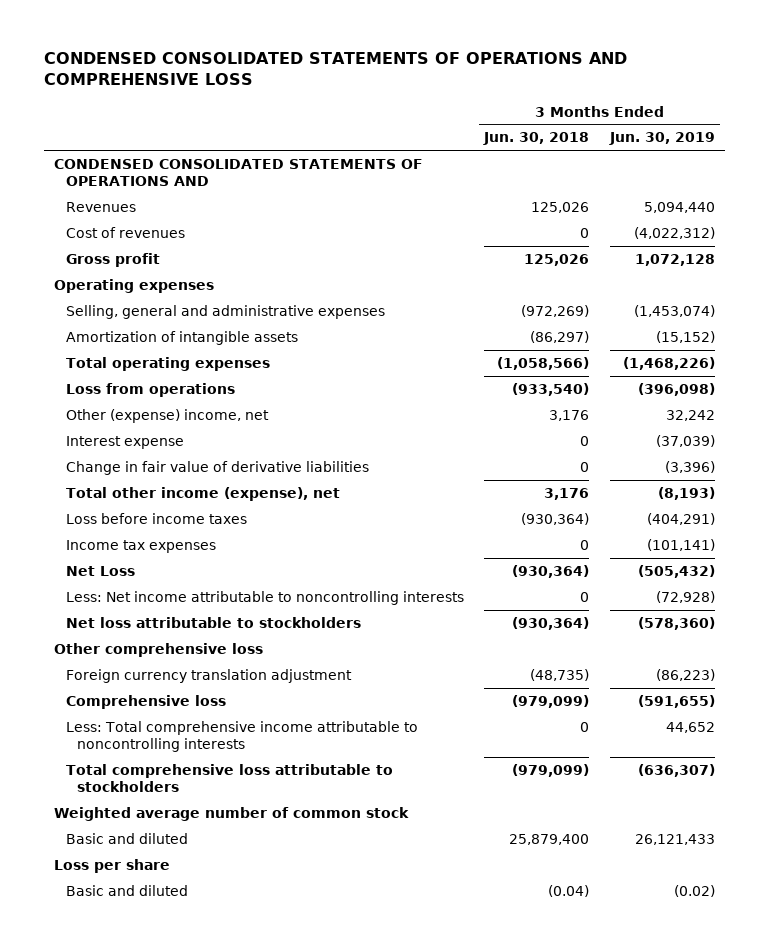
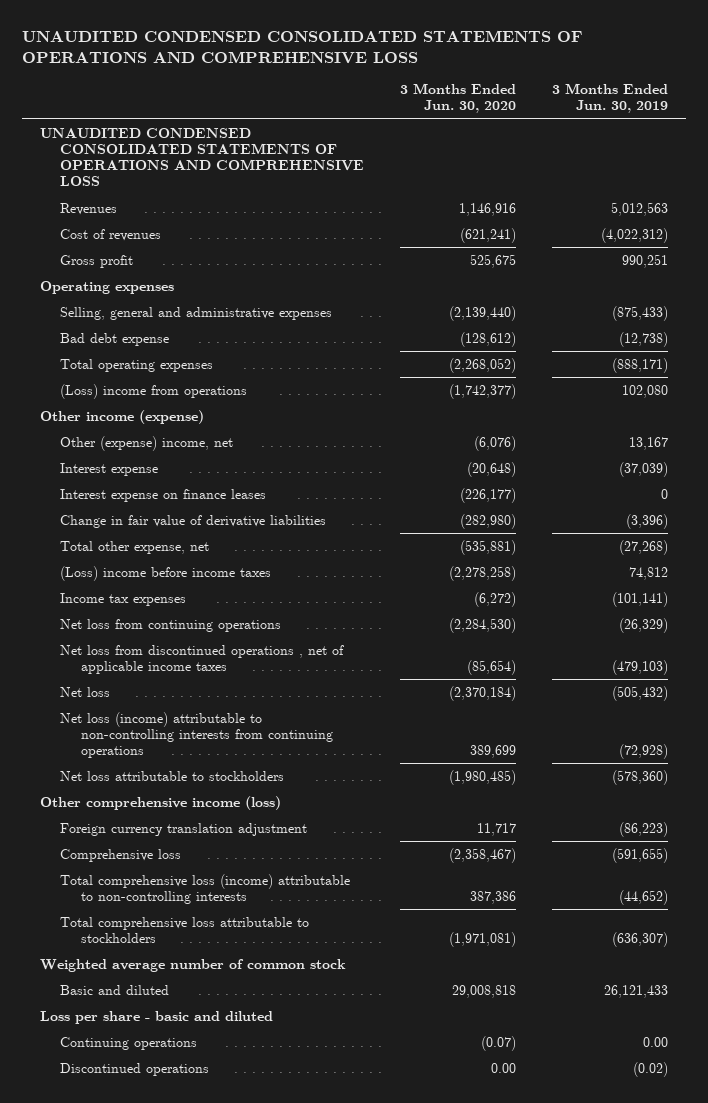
[43,52,627,86] CONDENSED CONSOLIDATED STATEMENTS OF OPERATIONS AND COMPREHENSIVE LOSS -> [21,30,583,65] UNAUDITED CONDENSED CONSOLIDATED STATEMENTS OF OPERATIONS AND COMPREHENSIVE LOSS
[483,132,590,146] Jun. 30, 2018 -> none
none -> [399,83,516,114] 3 Months Ended Jun. 30, 2020
[53,158,423,187] CONDENSED CONSOLIDATED STATEMENTS OF OPERATIONS AND -> [39,127,365,186] UNAUDITED CONDENSED CONSOLIDATED STATEMENTS OF OPERATIONS AND COMPREHENSIVE LOSS
[644,201,716,213] 5,094,440 -> [610,201,668,216] 5,012,563
[635,253,716,266] 1,072,128 -> [621,253,668,268] 990,251
[65,330,298,345] Amortization of intangible assets -> none
[634,304,716,317] (1,453,074) -> [611,305,668,321] (875,433)
none -> [60,332,170,346] Bad debt expense
[623,356,716,370] (1,468,226) -> [611,357,668,373] (888,171)
[65,382,235,397] Loss from operations -> [60,383,248,399] (Loss) income from operations
[638,382,716,396] (396,098) -> [621,384,668,398] 102,080
none -> [39,409,204,424] Other income (expense)
[666,409,716,421] 32,242 -> [628,436,668,450] 13,167
none -> [60,488,267,502] Interest expense on finance leases
[65,486,340,501] Total other income (expense), net -> [60,540,210,554] Total other expense, net
[658,486,716,500] (8,193) -> [618,539,668,555] (27,268)
[65,512,247,524] Loss before income taxes -> [60,565,272,581] (Loss) income before income taxes
[647,512,716,525] (404,291) -> [628,566,668,580] 74,812
none -> [60,618,282,632] Net loss from continuing operations
none -> [60,644,345,674] Net loss from discontinued operations , net of applicable income taxes
[65,565,135,576] Net Loss -> [60,686,111,697] Net loss
[65,590,464,605] Less: Net income attributable to noncontrolling interests -> [60,711,333,758] Net loss (income) attributable to non-controlling interests from continuing operations
[53,642,263,657] Other comprehensive loss -> [39,795,281,810] Other comprehensive income (loss)
[65,720,418,753] Less: Total comprehensive income attributable to noncontrolling interests -> [60,873,351,904] Total comprehensive loss (income) attributable to non-controlling interests
[666,721,716,733] 44,652 -> [618,889,668,905] (44,652)
[65,884,188,896] Basic and diluted -> none
[53,858,170,873] Loss per share -> [39,1010,273,1024] Loss per share - basic and diluted
none -> [60,1036,198,1050] Continuing operations
none -> [60,1062,210,1076] Discontinued operations

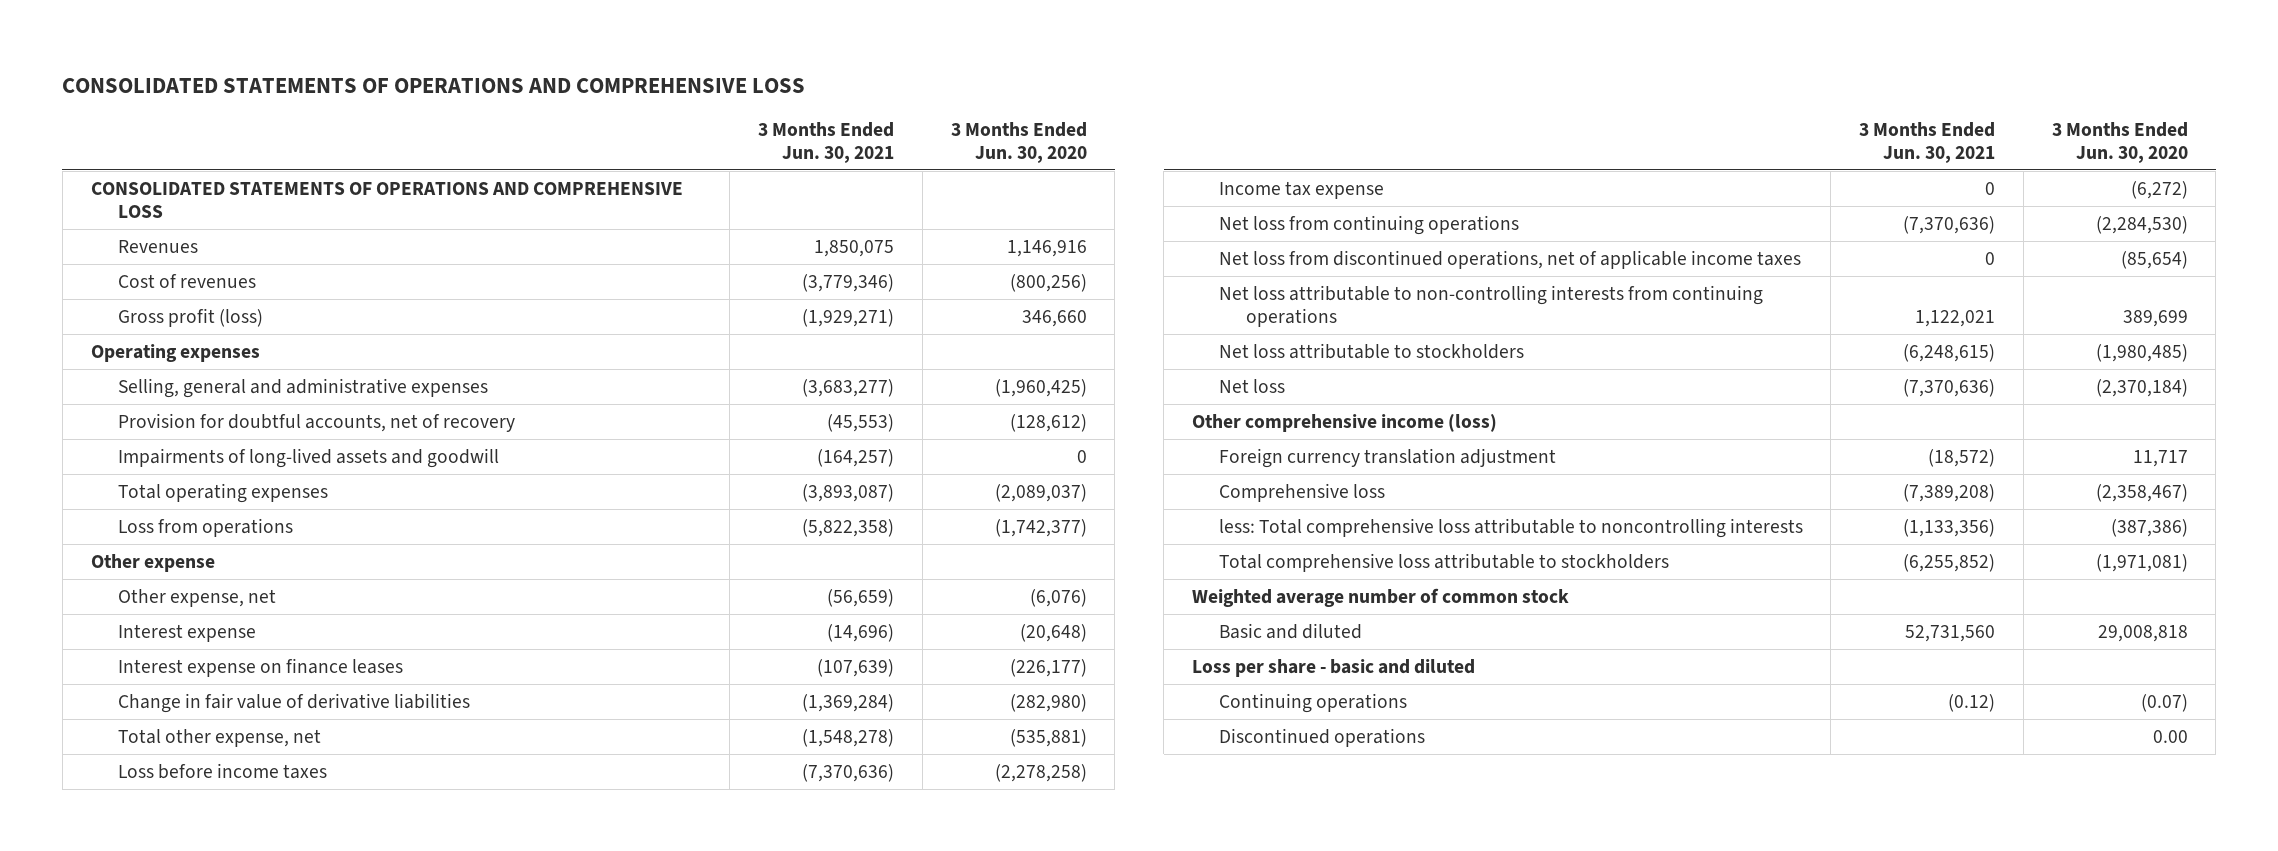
[21,30,583,65] UNAUDITED CONDENSED CONSOLIDATED STATEMENTS OF OPERATIONS AND COMPREHENSIVE LOSS -> [62,77,806,93] CONSOLIDATED STATEMENTS OF OPERATIONS AND COMPREHENSIVE LOSS
[551,83,668,114] 3 Months Ended Jun. 30, 2019 -> none
none -> [758,122,895,163] 3 Months Ended Jun. 30, 2021
[39,127,365,186] UNAUDITED CONDENSED CONSOLIDATED STATEMENTS OF OPERATIONS AND COMPREHENSIVE LOSS -> [90,181,683,218] CONSOLIDATED STATEMENTS OF OPERATIONS AND COMPREHENSIVE LOSS
[459,227,516,243] (621,241) -> [1009,273,1087,292] (800,256)
[60,254,134,268] Gross profit -> [117,307,263,327] Gross profit (loss)
[469,253,516,268] 525,675 -> [1021,309,1087,327] 346,660
[448,305,516,321] (2,139,440) -> [994,378,1087,397] (1,960,425)
[60,332,170,346] Bad debt expense -> [117,412,515,432] Provision for doubtful accounts, net of recovery
none -> [117,447,499,468] Impairments of long-lived assets and goodwill
[448,357,516,373] (2,268,052) -> [994,483,1087,502] (2,089,037)
[60,383,248,399] (Loss) income from operations -> [117,517,293,537] Loss from operations
[39,409,204,424] Other income (expense) -> [90,553,215,572] Other expense
[60,435,234,451] Other (expense) income, net -> [117,588,276,607] Other expense, net
[60,565,272,581] (Loss) income before income taxes -> [117,762,327,779] Loss before income taxes
[60,592,187,606] Income tax expenses -> [1218,180,1384,199] Income tax expense
[60,644,345,674] Net loss from discontinued operations , net of applicable income taxes -> [1218,249,1801,269] Net loss from discontinued operations, net of applicable income taxes
[60,711,333,758] Net loss (income) attributable to non-controlling interests from continuing operations -> [1218,284,1763,327] Net loss attributable to non-controlling interests from continuing operations
[60,686,111,697] Net loss -> [1218,378,1285,393] Net loss
[60,873,351,904] Total comprehensive loss (income) attributable to non-controlling interests -> [1218,517,1803,538] less: Total comprehensive loss attributable to noncontrolling interests
[469,890,516,904] 387,386 -> [2110,518,2188,537] (387,386)

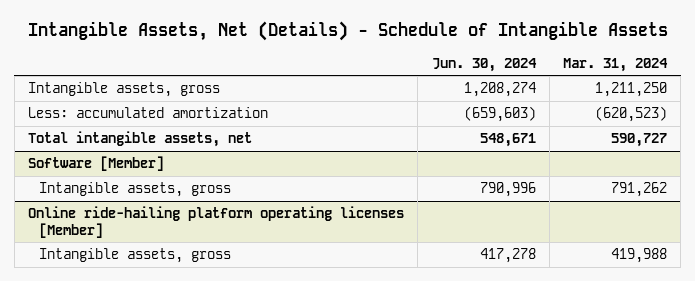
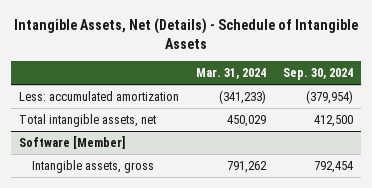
[431,57,537,72] Jun. 30, 2024 -> none
none -> [282,68,353,81] Sep. 30, 2024
[27,82,220,98] Intangible assets, gross -> none
[595,106,668,123] (620,523) -> [219,89,267,104] (341,233)
[611,133,668,148] 590,727 -> [227,114,267,127] 450,029
[27,206,404,238] Online ride-hailing platform operating licenses [Member] -> none
[39,248,232,264] Intangible assets, gross -> none

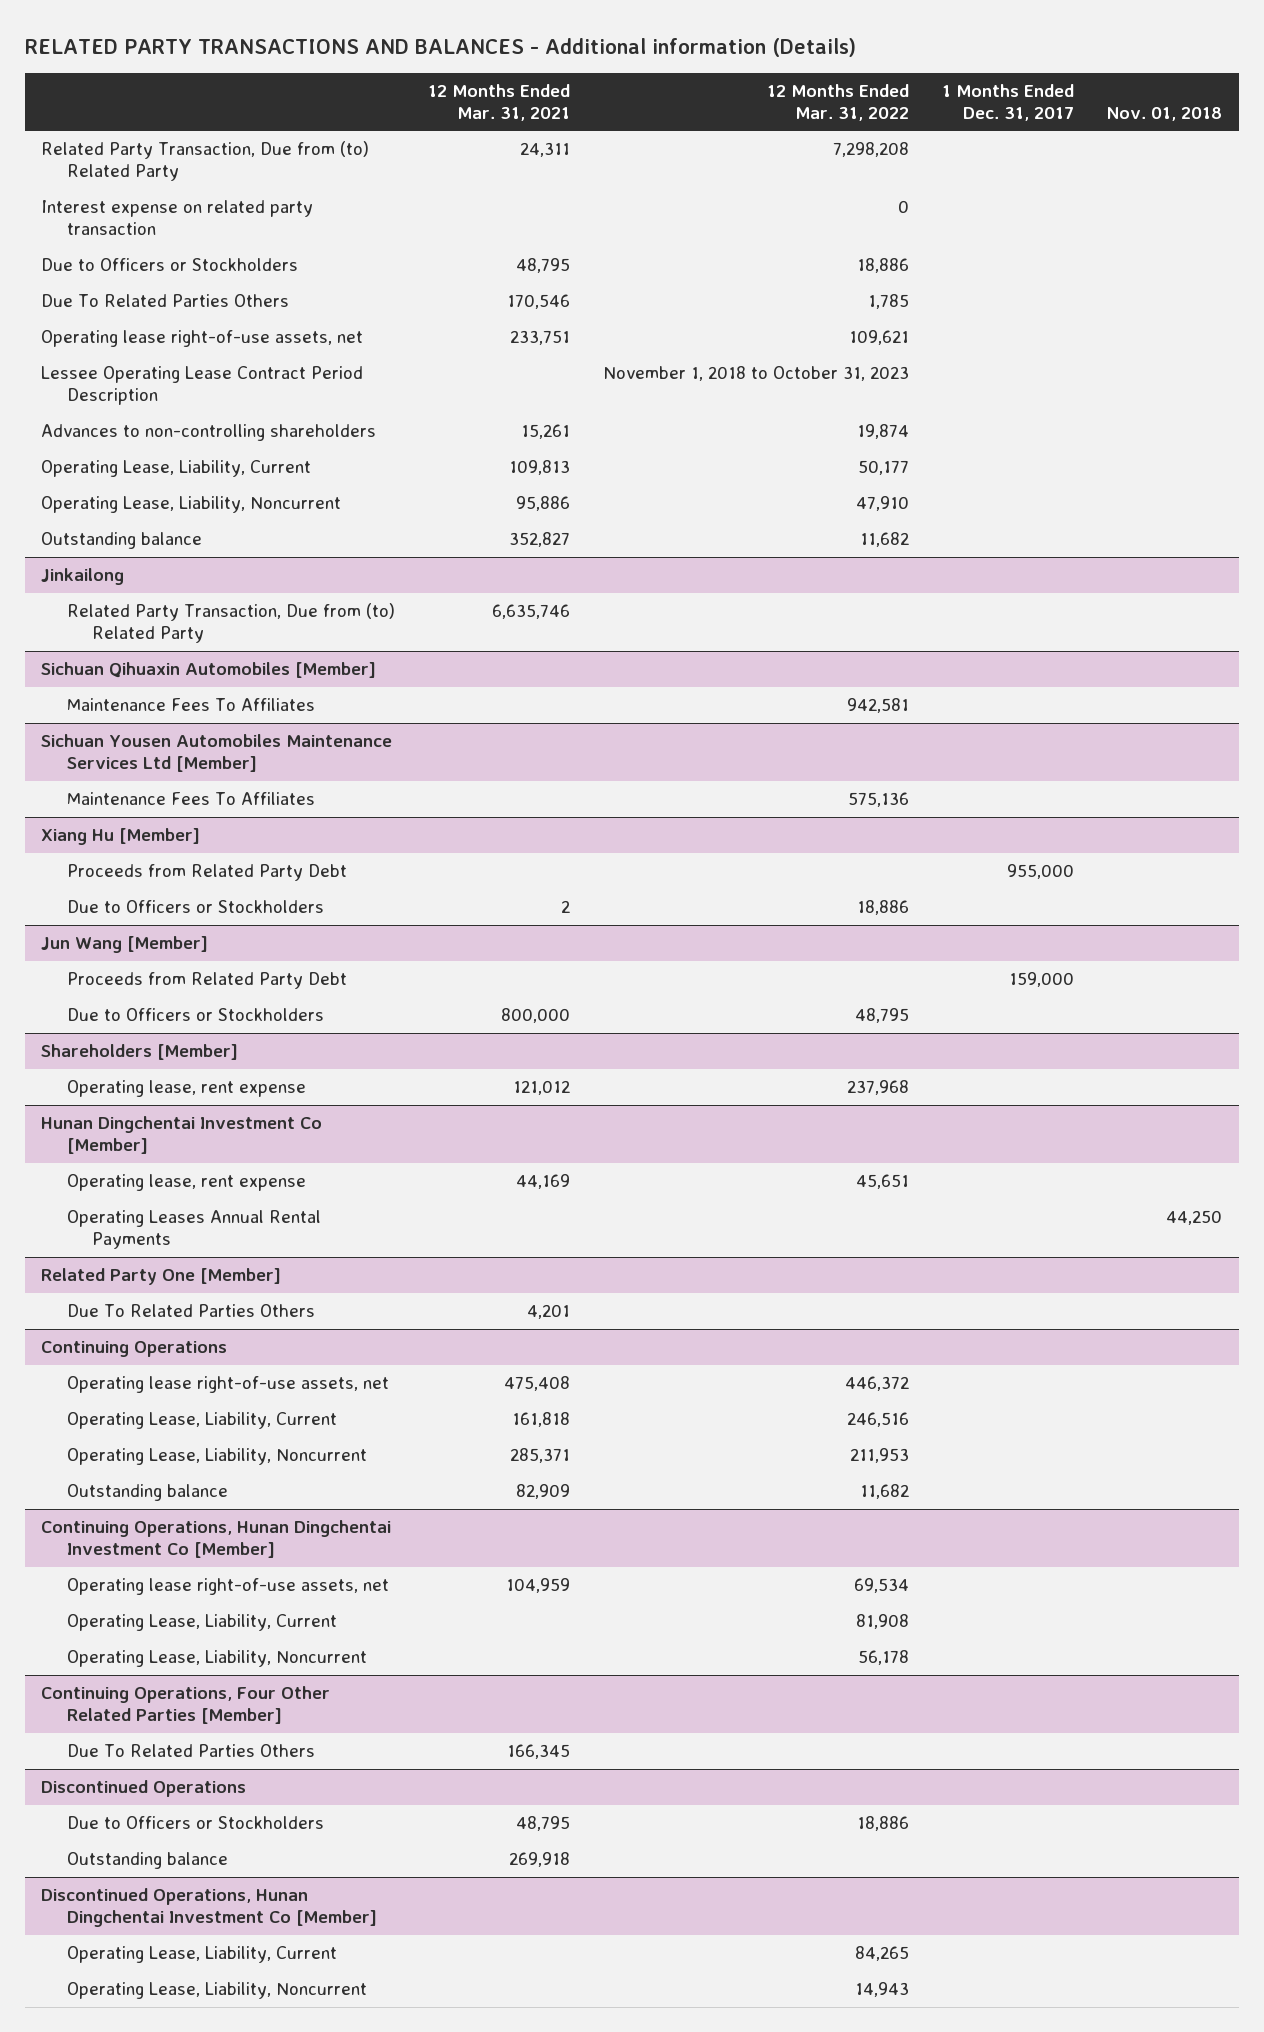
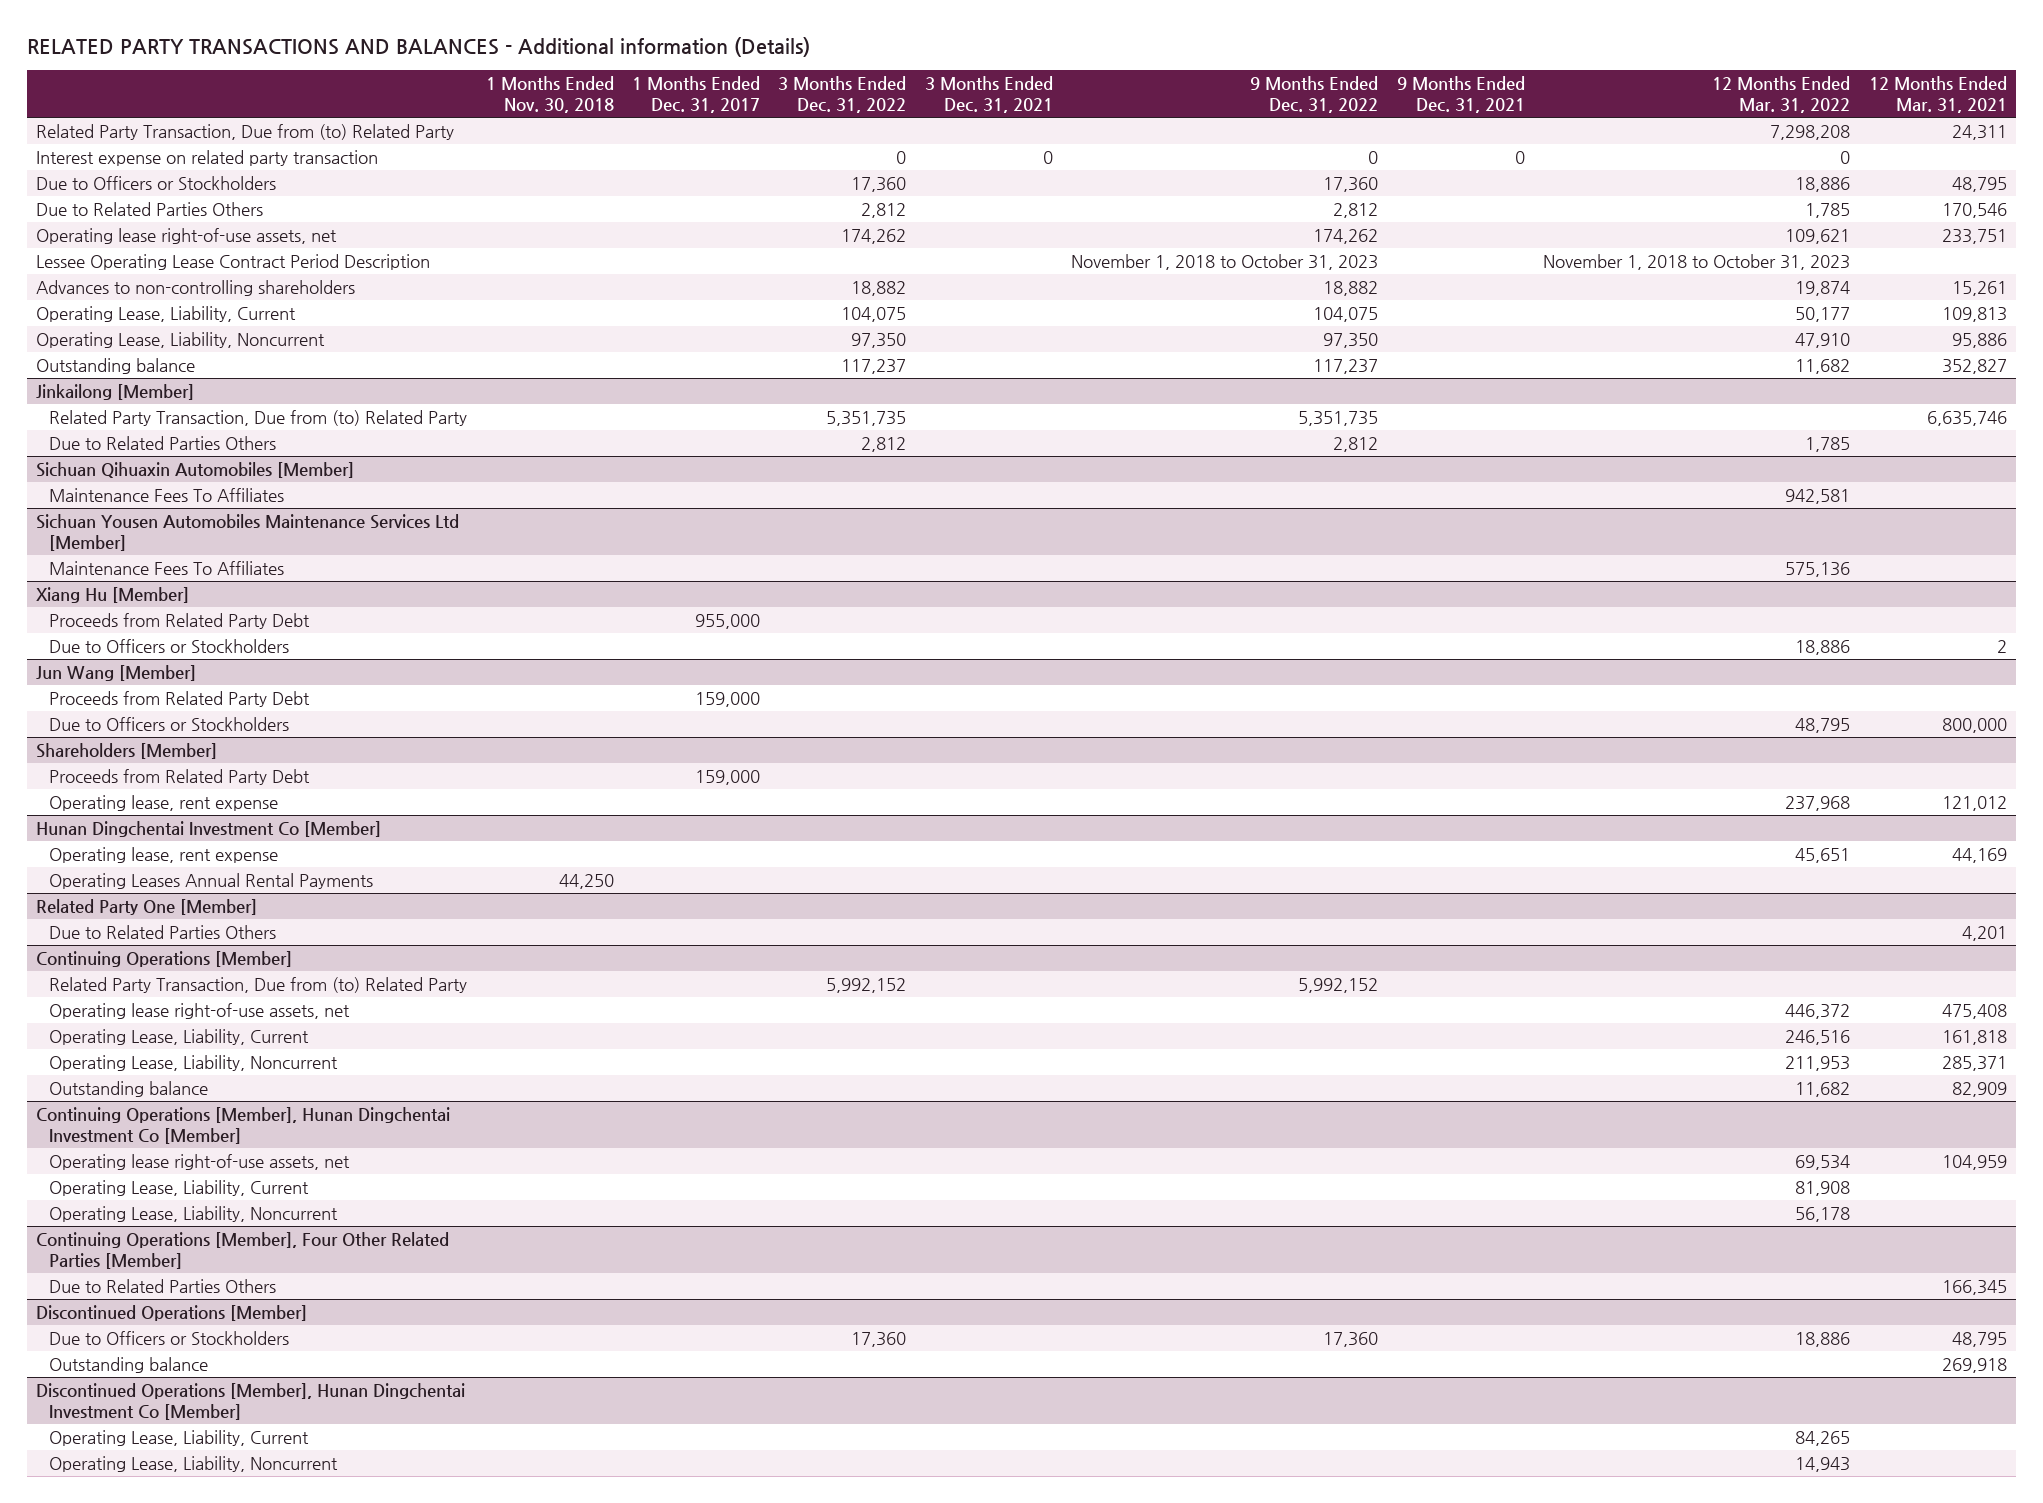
[1106,106,1223,121] Nov. 01, 2018 -> none
none -> [485,76,614,114] 1 Months Ended Nov. 30, 2018
none -> [778,76,907,114] 3 Months Ended Dec. 31, 2022
none -> [924,76,1053,114] 3 Months Ended Dec. 31, 2021
none -> [1250,76,1379,114] 9 Months Ended Dec. 31, 2022
none -> [1396,76,1525,114] 9 Months Ended Dec. 31, 2021
[41,294,290,308] Due To Related Parties Others -> [36,201,264,216] Due to Related Parties Others
[41,568,125,586] Jinkailong -> [36,383,195,400] Jinkailong [Member]
none -> [49,435,277,450] Due to Related Parties Others
none -> [49,768,311,785] Proceeds from Related Party Debt
[66,1304,315,1318] Due To Related Parties Others -> [49,924,277,939] Due to Related Parties Others
[41,1341,228,1358] Continuing Operations -> [36,950,293,967] Continuing Operations [Member]
none -> [49,976,468,993] Related Party Transaction, Due from (to) Related Party
[41,1520,392,1559] Continuing Operations, Hunan Dingchentai Investment Co [Member] -> [36,1106,451,1144] Continuing Operations [Member], Hunan Dingchentai Investment Co [Member]
[41,1686,331,1725] Continuing Operations, Four Other Related Parties [Member] -> [36,1231,450,1269] Continuing Operations [Member], Four Other Related Parties [Member]
[66,1744,315,1758] Due To Related Parties Others -> [49,1278,277,1293] Due to Related Parties Others
[41,1780,247,1798] Discontinued Operations -> [36,1304,308,1321] Discontinued Operations [Member]
[41,1888,377,1928] Discontinued Operations, Hunan Dingchentai Investment Co [Member] -> [36,1382,466,1420] Discontinued Operations [Member], Hunan Dingchentai Investment Co [Member]

